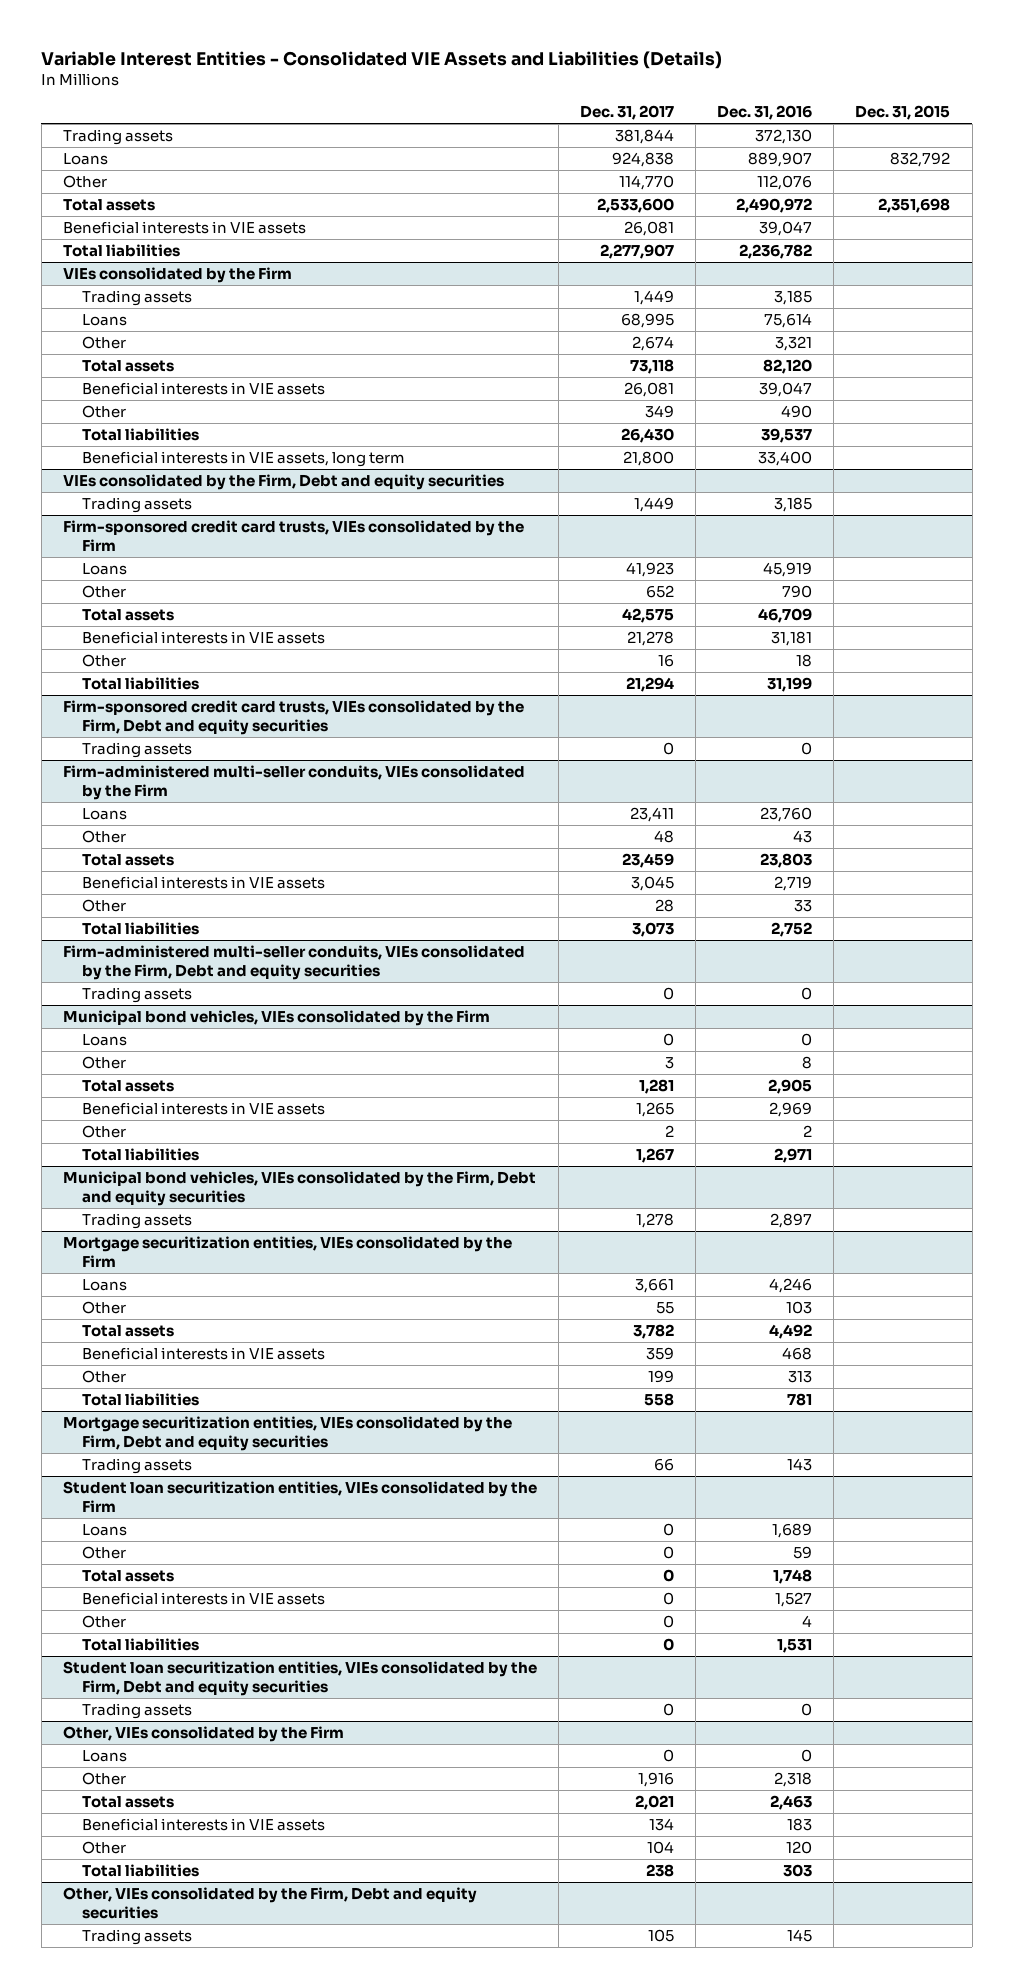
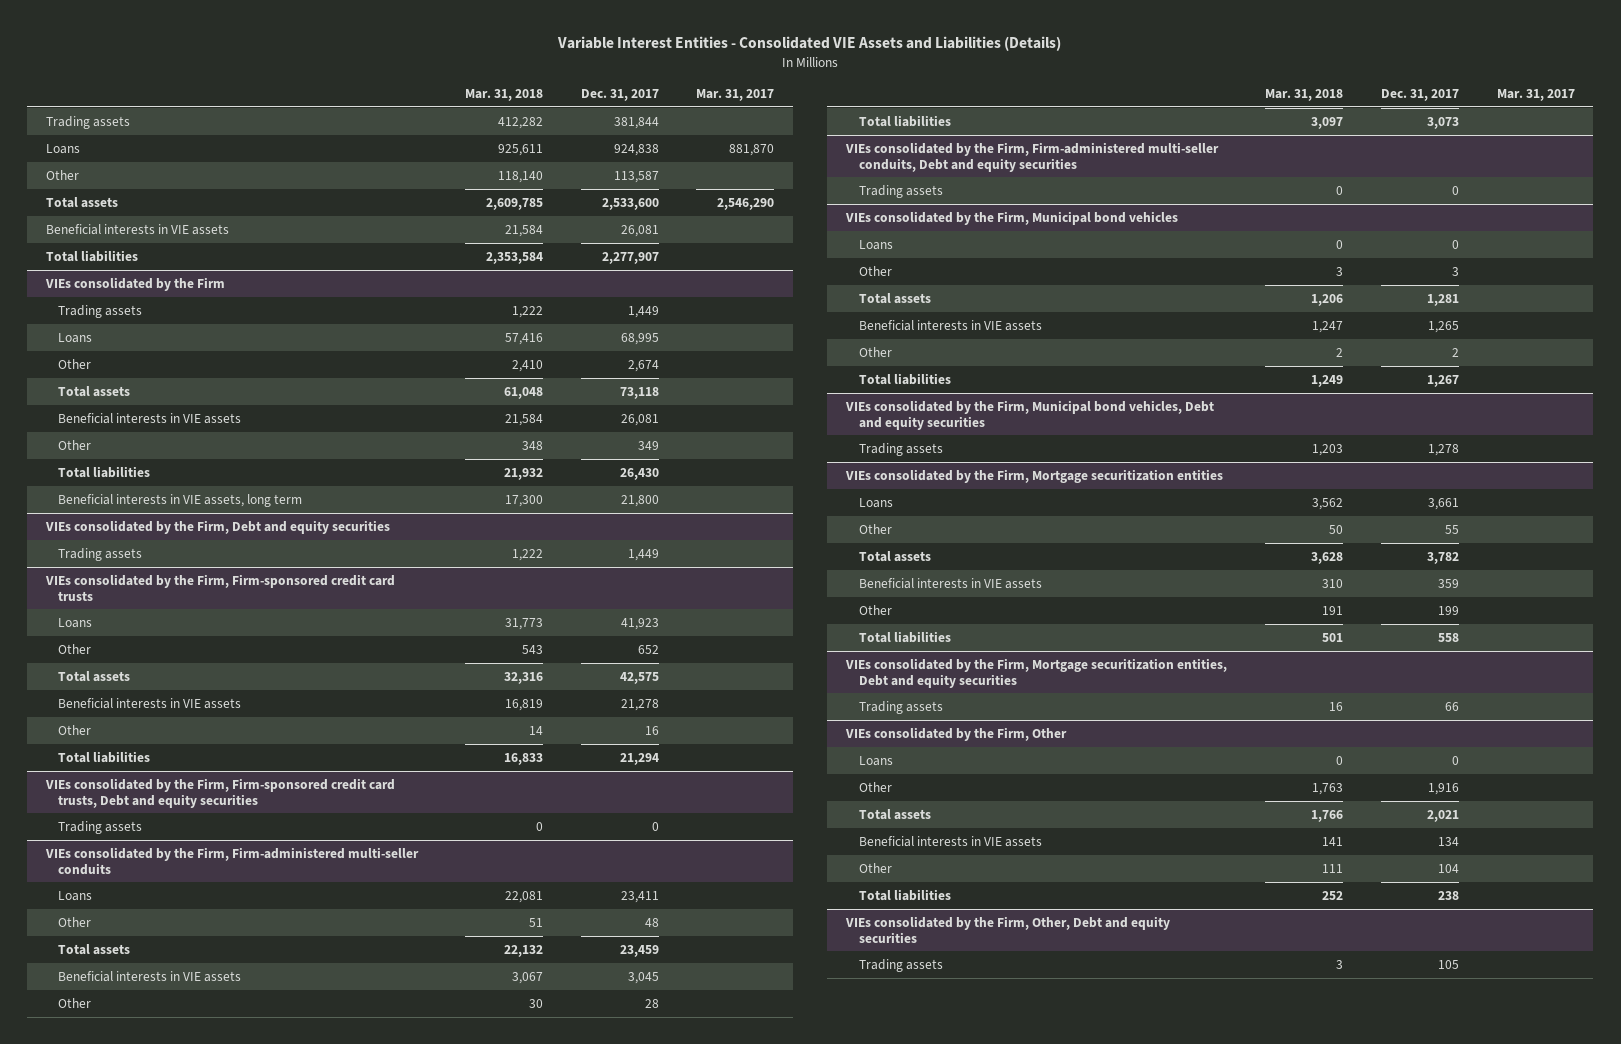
[717,105,813,121] Dec. 31, 2016 -> none
[855,105,951,121] Dec. 31, 2015 -> none
none -> [464,89,543,102] Mar. 31, 2018
none -> [696,89,775,102] Mar. 31, 2017
[619,175,675,191] 114,770 -> [613,170,659,183] 113,587
[63,520,525,551] Firm-sponsored credit card trusts, VIEs consolidated by the Firm -> [44,573,395,601] VIEs consolidated by the Firm, Firm-sponsored credit card trusts
[63,700,525,735] Firm-sponsored credit card trusts, VIEs consolidated by the Firm, Debt and equity securities -> [44,777,395,808] VIEs consolidated by the Firm, Firm-sponsored credit card trusts, Debt and equity securities
[63,765,526,800] Firm-administered multi-seller conduits, VIEs consolidated by the Firm -> [44,846,419,875] VIEs consolidated by the Firm, Firm-administered multi-seller conduits
[63,945,526,980] Firm-administered multi-seller conduits, VIEs consolidated by the Firm, Debt and equity securities -> [845,141,1220,172] VIEs consolidated by the Firm, Firm-administered multi-seller conduits, Debt and equity securities
[63,1010,491,1027] Municipal bond vehicles, VIEs consolidated by the Firm -> [845,210,1179,225] VIEs consolidated by the Firm, Municipal bond vehicles
[63,1171,537,1206] Municipal bond vehicles, VIEs consolidated by the Firm, Debt and equity securities -> [845,399,1215,430] VIEs consolidated by the Firm, Municipal bond vehicles, Debt and equity securities
[63,1236,513,1267] Mortgage securitization entities, VIEs consolidated by the Firm -> [845,468,1224,483] VIEs consolidated by the Firm, Mortgage securitization entities
[63,1416,513,1451] Mortgage securitization entities, VIEs consolidated by the Firm, Debt and equity securities -> [845,657,1228,688] VIEs consolidated by the Firm, Mortgage securitization entities, Debt and equity securities
[63,1481,538,1512] Student loan securitization entities, VIEs consolidated by the Firm -> none
[81,1524,127,1537] Loans -> none
[81,1546,126,1560] Other -> none
[81,1570,174,1583] Total assets -> none
[81,1592,325,1606] Beneficial interests in VIE assets -> none
[81,1615,126,1629] Other -> none
[81,1638,199,1652] Total liabilities -> none
[63,1661,538,1696] Student loan securitization entities, VIEs consolidated by the Firm, Debt and equity securities -> none
[81,1703,192,1720] Trading assets -> none
[63,1726,345,1743] Other, VIEs consolidated by the Firm -> [845,726,1068,741] VIEs consolidated by the Firm, Other
[63,1887,478,1919] Other, VIEs consolidated by the Firm, Debt and equity securities -> [845,915,1171,943] VIEs consolidated by the Firm, Other, Debt and equity securities

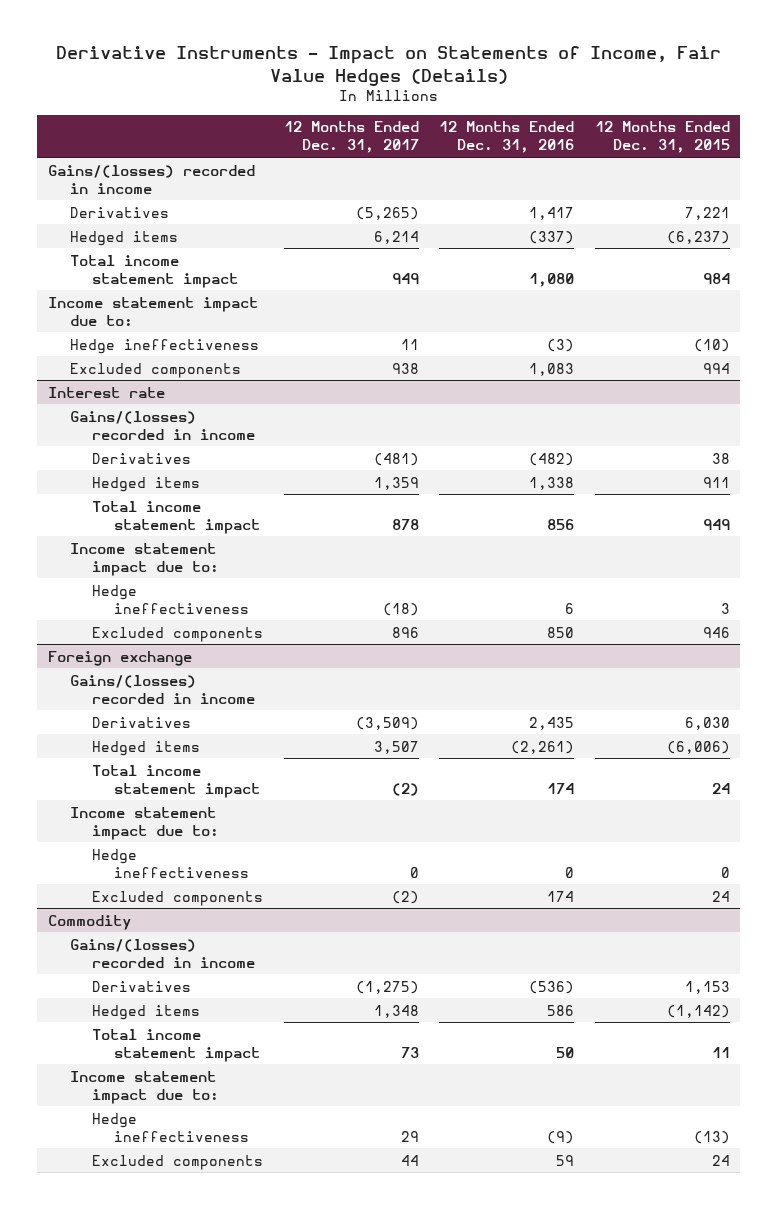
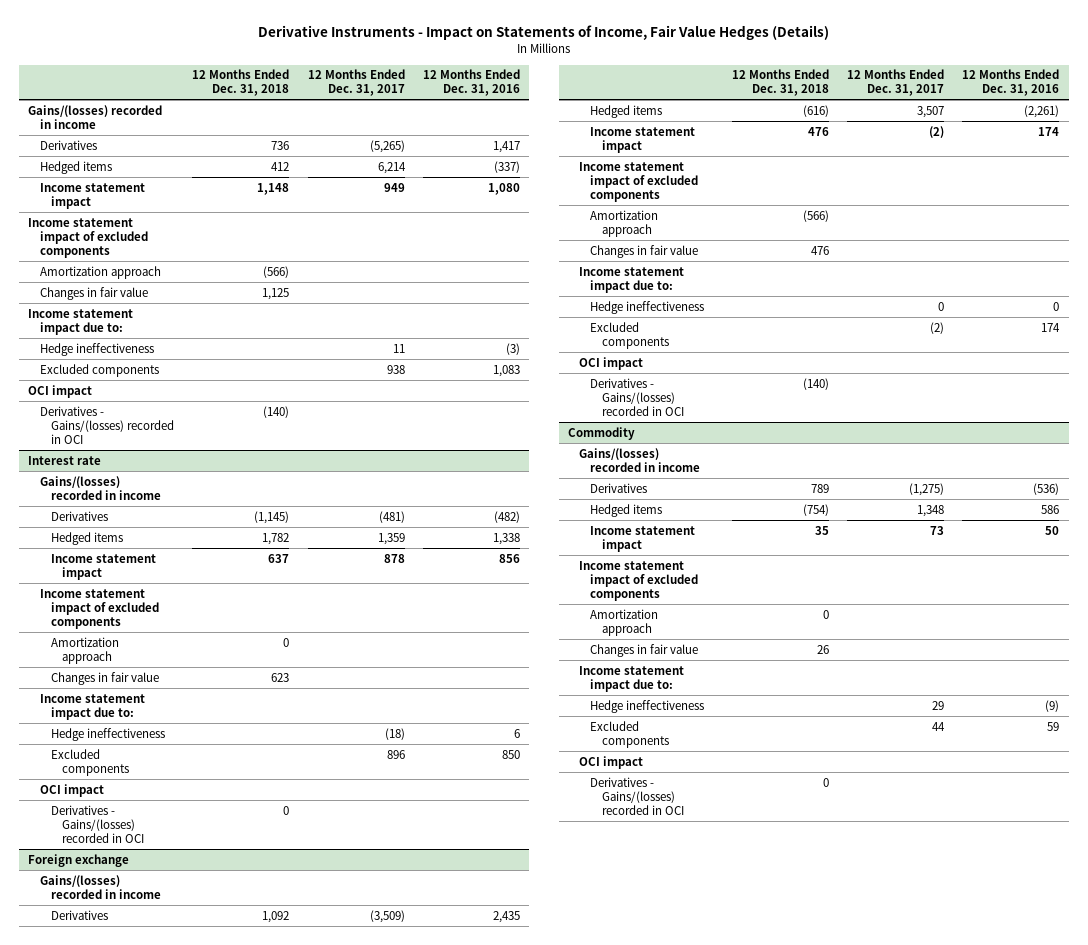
[594,121,730,154] 12 Months Ended Dec. 31, 2015 -> none
none -> [192,69,290,97] 12 Months Ended Dec. 31, 2018
[69,254,239,288] Total income statement impact -> [39,182,145,209] Income statement impact
none -> [28,217,148,258] Income statement impact of excluded components
none -> [39,265,161,279] Amortization approach
none -> [39,286,148,300] Changes in fair value
none -> [28,384,93,398] OCI impact
none -> [39,405,175,444] Derivatives - Gains/(losses) recorded in OCI
[92,500,261,534] Total income statement impact -> [51,553,157,580] Income statement impact
none -> [39,588,160,629] Income statement impact of excluded components
none -> [51,636,120,664] Amortization approach
none -> [51,671,160,685] Changes in fair value
none -> [39,783,104,797] OCI impact
none -> [51,804,145,843] Derivatives - Gains/(losses) recorded in OCI
[92,764,261,798] Total income statement impact -> [590,126,696,153] Income statement impact
none -> [578,161,699,202] Income statement impact of excluded components
none -> [590,209,659,237] Amortization approach
none -> [590,244,699,258] Changes in fair value
none -> [578,356,643,370] OCI impact
none -> [590,377,684,416] Derivatives - Gains/(losses) recorded in OCI
[92,1028,261,1062] Total income statement impact -> [590,525,696,552] Income statement impact
none -> [578,560,699,601] Income statement impact of excluded components
none -> [590,608,659,636] Amortization approach
none -> [590,643,699,657] Changes in fair value
none -> [578,755,643,769] OCI impact
none -> [590,776,684,815] Derivatives - Gains/(losses) recorded in OCI

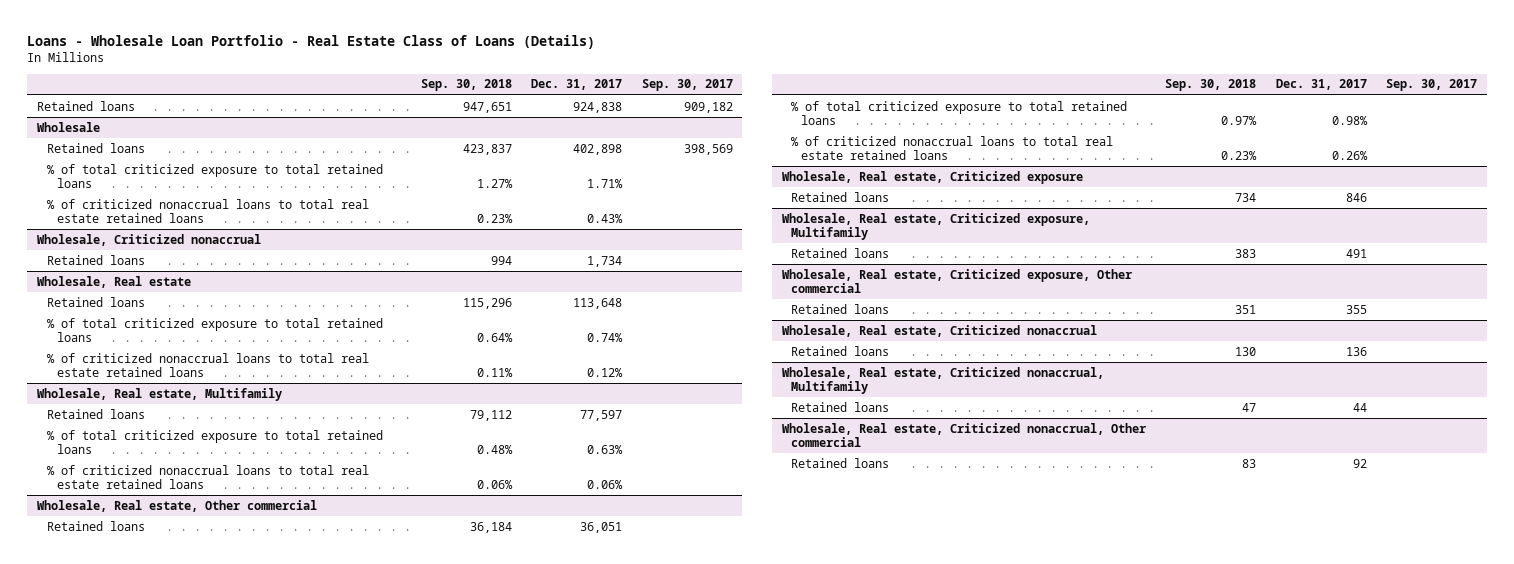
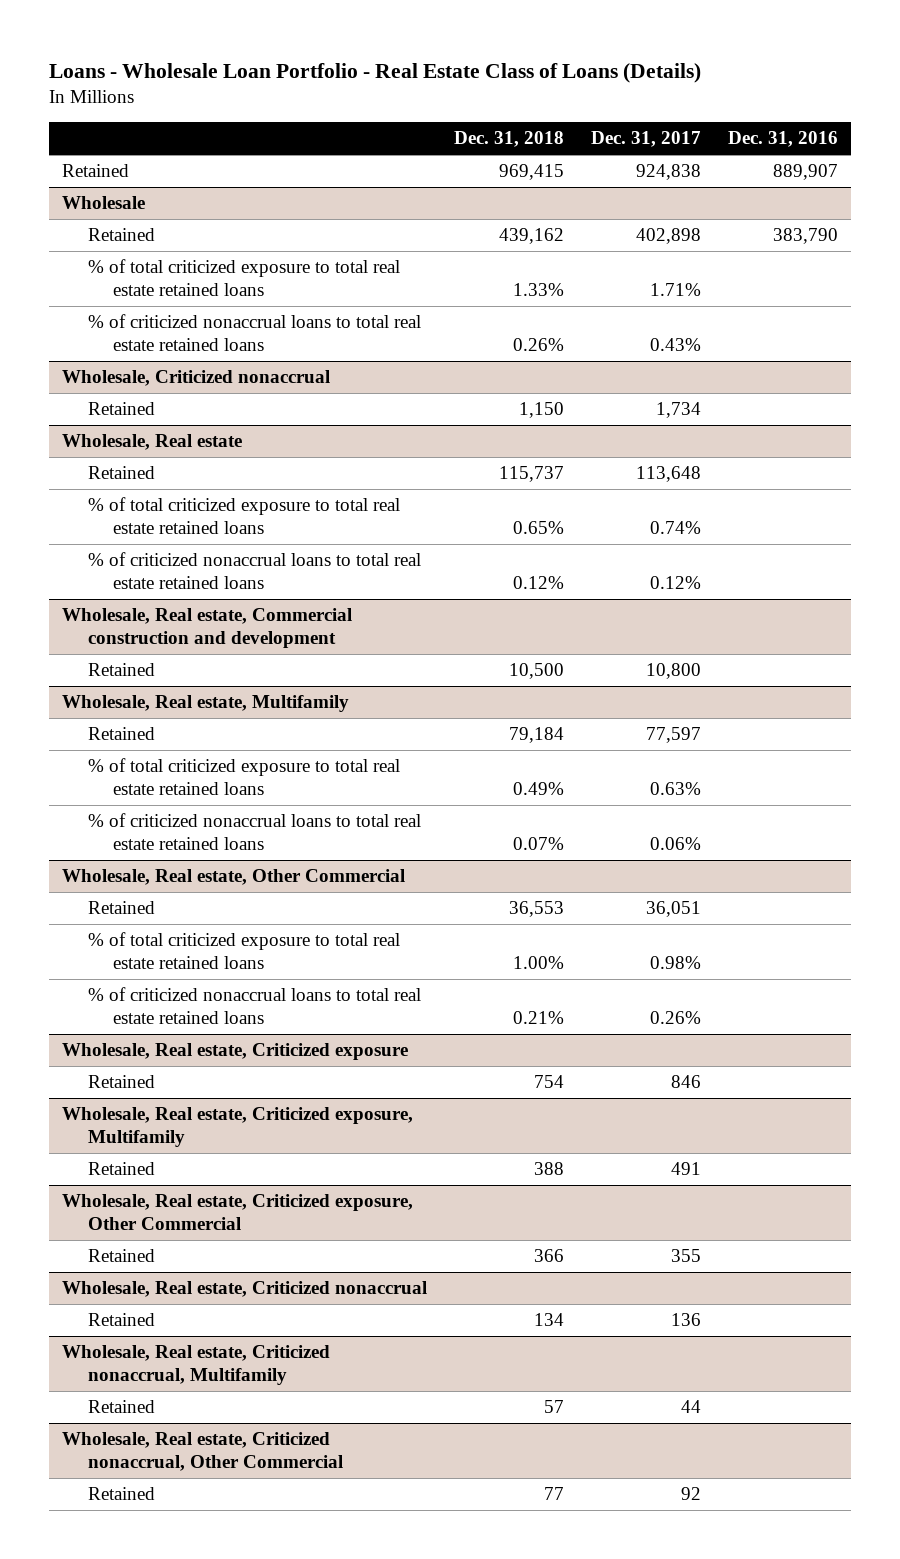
[420,79,512,92] Sep. 30, 2018 -> none
[641,79,733,92] Sep. 30, 2017 -> none
none -> [453,131,564,148] Dec. 31, 2018
none -> [727,131,838,148] Dec. 31, 2016
[37,100,136,111] Retained loans -> [62,164,130,178] Retained
[46,142,145,153] Retained loans -> [87,228,155,242] Retained
[46,163,383,189] % of total criticized exposure to total retained loans -> [87,259,400,297] % of total criticized exposure to total real estate retained loans
[46,254,145,265] Retained loans -> [87,402,155,416] Retained
[46,296,145,307] Retained loans -> [87,466,155,480] Retained
[46,317,383,343] % of total criticized exposure to total retained loans -> [87,497,400,535] % of total criticized exposure to total real estate retained loans
none -> [62,608,353,649] Wholesale, Real estate, Commercial construction and development
none -> [87,663,155,677] Retained
[46,408,145,419] Retained loans -> [87,727,155,741] Retained
[46,429,383,455] % of total criticized exposure to total retained loans -> [87,758,400,796] % of total criticized exposure to total real estate retained loans
[37,499,318,512] Wholesale, Real estate, Other commercial -> [62,869,406,886] Wholesale, Real estate, Other Commercial
[46,520,145,531] Retained loans -> [87,901,155,915] Retained
[791,100,1128,126] % of total criticized exposure to total retained loans -> [87,932,400,970] % of total criticized exposure to total real estate retained loans
[791,191,890,202] Retained loans -> [87,1075,155,1089] Retained
[791,247,890,258] Retained loans -> [87,1162,155,1176] Retained
[781,268,1132,294] Wholesale, Real estate, Criticized exposure, Other commercial -> [62,1194,414,1231] Wholesale, Real estate, Criticized exposure, Other Commercial
[791,303,890,314] Retained loans -> [87,1249,155,1263] Retained
[791,345,890,356] Retained loans -> [87,1313,155,1327] Retained
[791,401,890,412] Retained loans -> [87,1400,155,1414] Retained
[781,422,1146,448] Wholesale, Real estate, Criticized nonaccrual, Other commercial -> [62,1432,343,1472] Wholesale, Real estate, Criticized nonaccrual, Other Commercial
[791,457,890,468] Retained loans -> [87,1487,155,1501] Retained

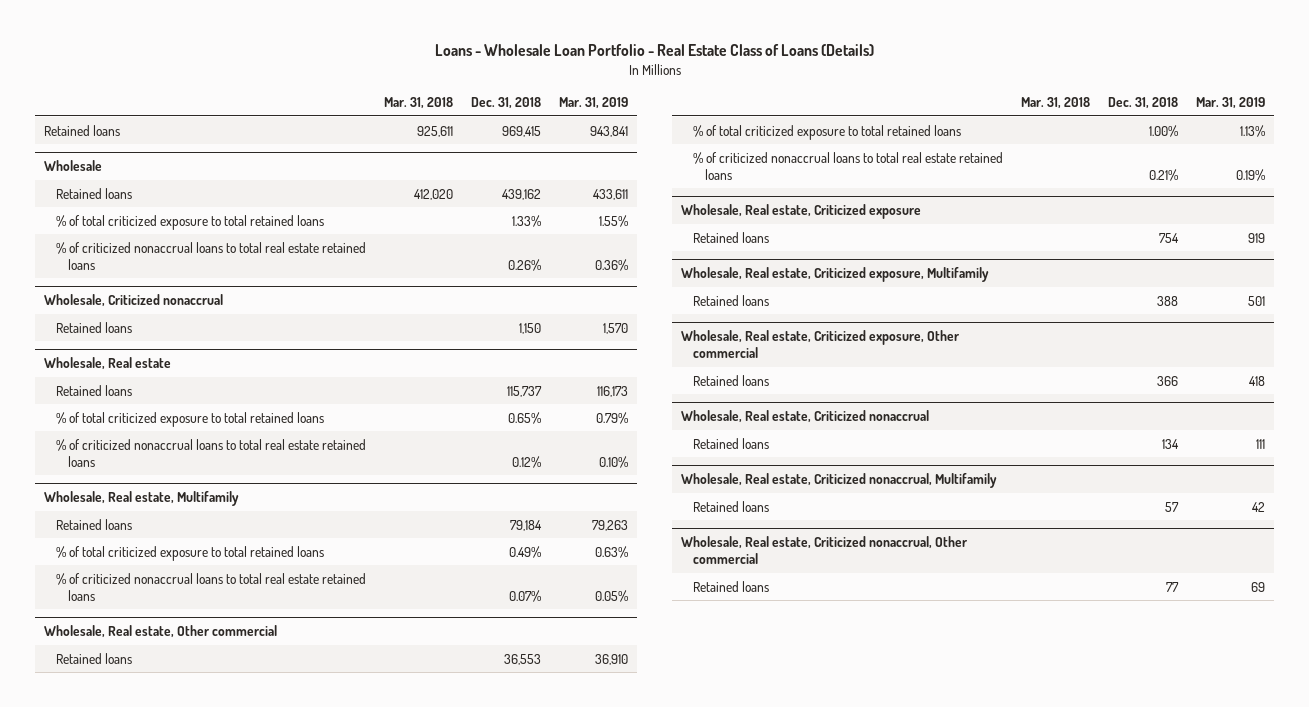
[590,131,701,148] Dec. 31, 2017 -> none
[727,131,838,148] Dec. 31, 2016 -> none
none -> [384,96,454,109] Mar. 31, 2018
none -> [559,96,629,109] Mar. 31, 2019
[62,164,130,178] Retained -> [44,124,121,136] Retained loans
[87,228,155,242] Retained -> [56,187,133,199] Retained loans
[87,259,400,297] % of total criticized exposure to total real estate retained loans -> [56,214,325,230] % of total criticized exposure to total retained loans
[87,402,155,416] Retained -> [56,321,133,333] Retained loans
[87,466,155,480] Retained -> [56,384,133,396] Retained loans
[87,497,400,535] % of total criticized exposure to total real estate retained loans -> [56,411,325,427] % of total criticized exposure to total retained loans
[62,608,353,649] Wholesale, Real estate, Commercial construction and development -> none
[87,663,155,677] Retained -> none
[87,727,155,741] Retained -> [56,518,133,530] Retained loans
[87,758,400,796] % of total criticized exposure to total real estate retained loans -> [56,545,325,561] % of total criticized exposure to total retained loans
[62,869,406,886] Wholesale, Real estate, Other Commercial -> [44,625,278,639] Wholesale, Real estate, Other commercial
[87,901,155,915] Retained -> [56,652,133,664] Retained loans
[87,932,400,970] % of total criticized exposure to total real estate retained loans -> [692,124,961,140] % of total criticized exposure to total retained loans
[87,1075,155,1089] Retained -> [692,231,769,243] Retained loans
[87,1162,155,1176] Retained -> [692,294,769,306] Retained loans
[62,1194,414,1231] Wholesale, Real estate, Criticized exposure, Other Commercial -> [680,330,960,359] Wholesale, Real estate, Criticized exposure, Other commercial
[87,1249,155,1263] Retained -> [692,374,769,386] Retained loans
[87,1313,155,1327] Retained -> [692,437,769,449] Retained loans
[87,1400,155,1414] Retained -> [692,500,769,512] Retained loans
[62,1432,343,1472] Wholesale, Real estate, Criticized nonaccrual, Other Commercial -> [680,536,968,565] Wholesale, Real estate, Criticized nonaccrual, Other commercial
[87,1487,155,1501] Retained -> [692,580,769,592] Retained loans

